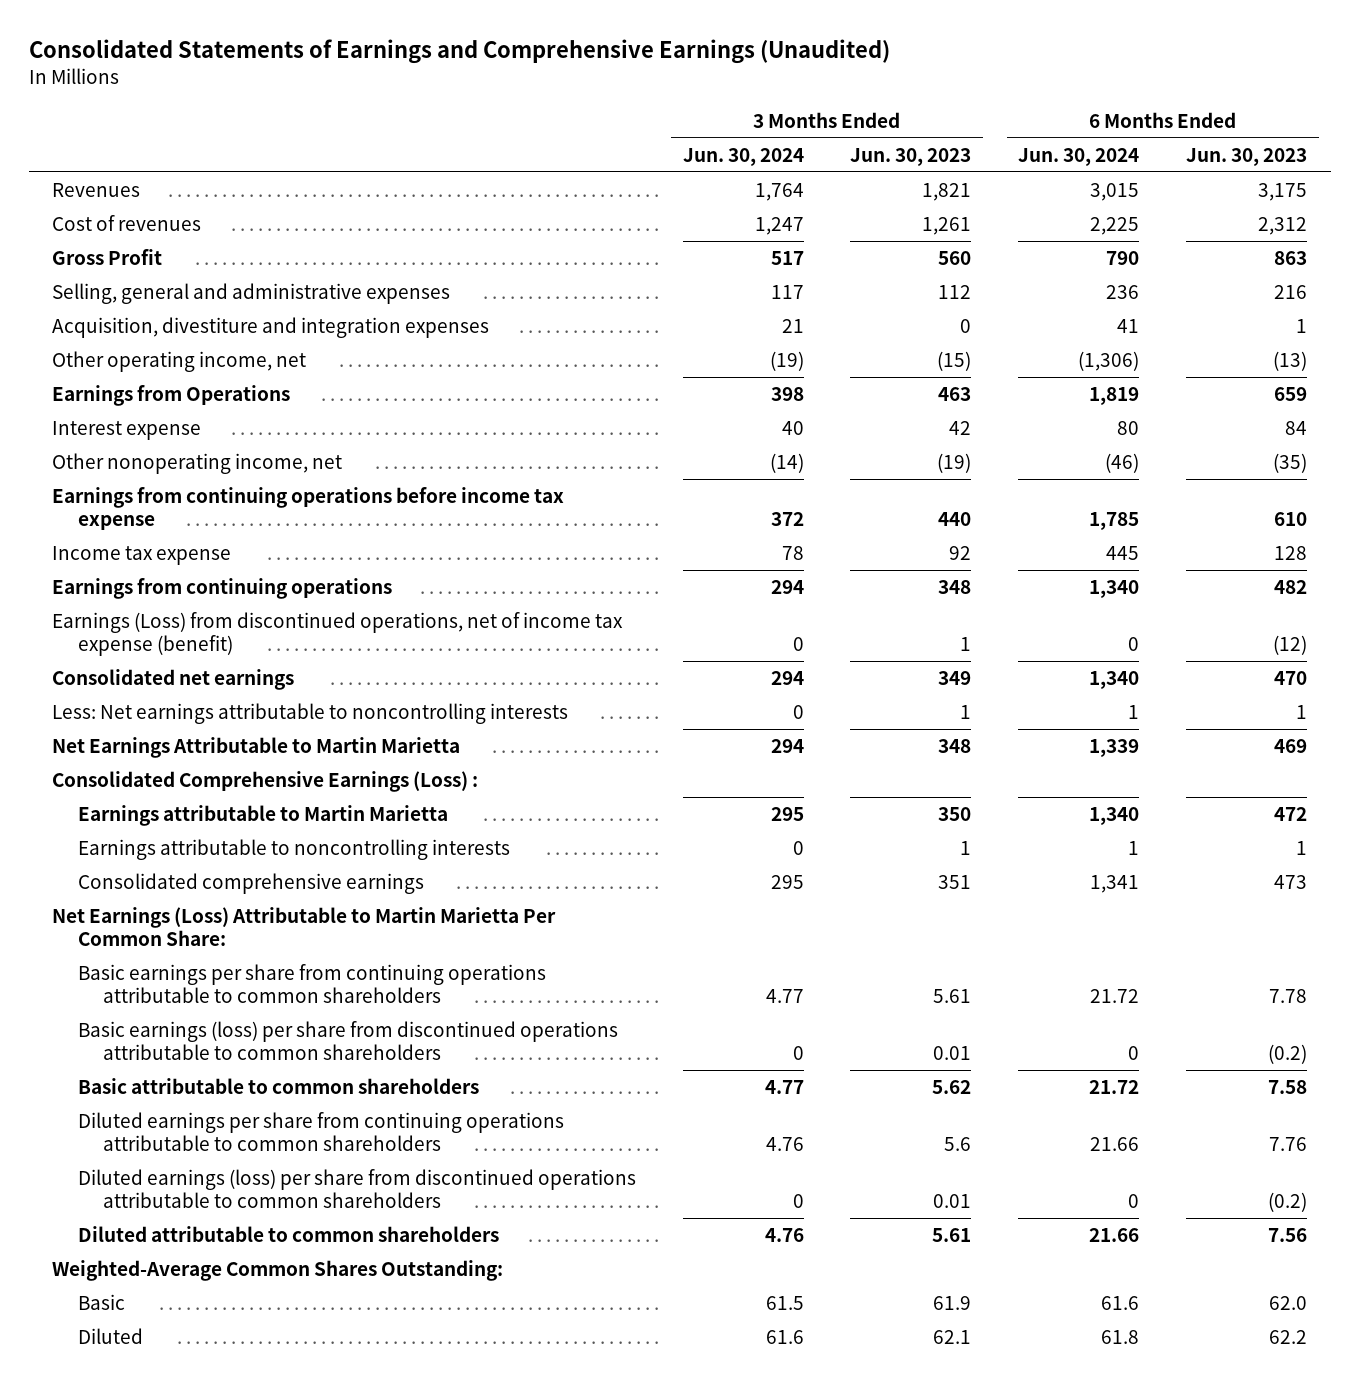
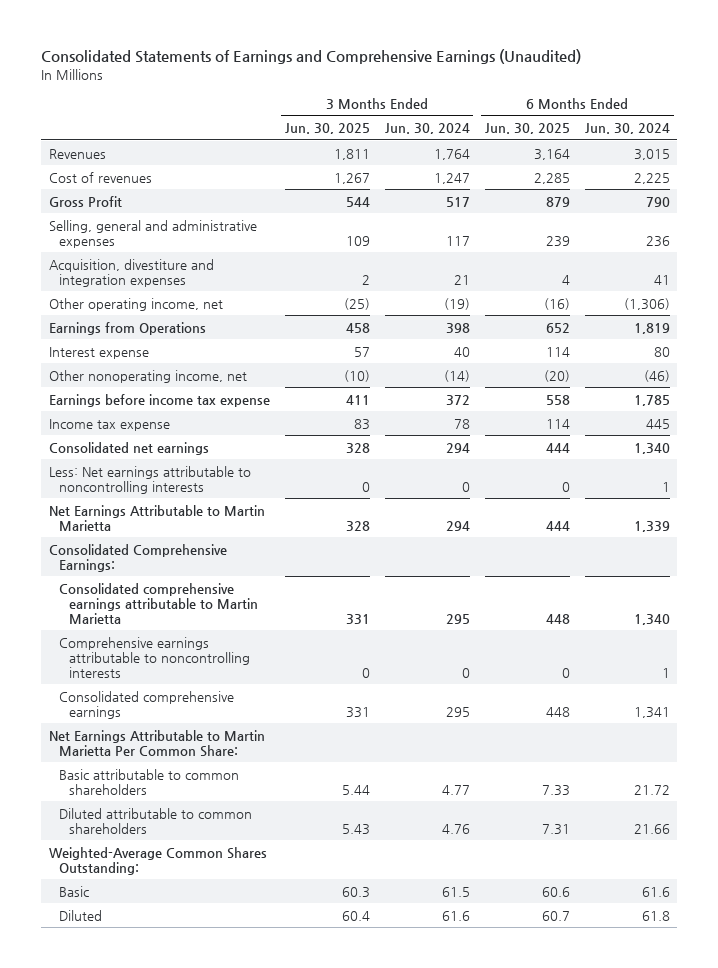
[850,147,972,166] Jun. 30, 2023 -> none
[1186,147,1308,166] Jun. 30, 2023 -> none
none -> [284,123,370,135] Jun. 30, 2025
none -> [484,123,570,135] Jun. 30, 2025
[51,487,564,530] Earnings from continuing operations before income tax expense -> [48,393,270,407] Earnings before income tax expense
[51,578,392,600] Earnings from continuing operations -> none
[51,612,623,656] Earnings (Loss) from discontinued operations, net of income tax expense (benefit) -> none
[51,771,478,793] Consolidated Comprehensive Earnings (Loss) : -> [48,543,227,572] Consolidated Comprehensive Earnings:
[77,805,448,827] Earnings attributable to Martin Marietta -> [58,582,259,624] Consolidated comprehensive earnings attributable to Martin Marietta
[77,839,510,861] Earnings attributable to noncontrolling interests -> [58,636,251,678] Comprehensive earnings attributable to noncontrolling interests
[77,964,546,1003] Basic earnings per share from continuing operations attributable to common shareholders -> none
[77,1021,618,1060] Basic earnings (loss) per share from discontinued operations attributable to common shareholders -> none
[51,907,556,946] Net Earnings (Loss) Attributable to Martin Marietta Per Common Share: -> [48,729,265,757] Net Earnings Attributable to Martin Marietta Per Common Share:
[77,1112,564,1151] Diluted earnings per share from continuing operations attributable to common shareholders -> none
[77,1169,636,1208] Diluted earnings (loss) per share from discontinued operations attributable to common shareholders -> none

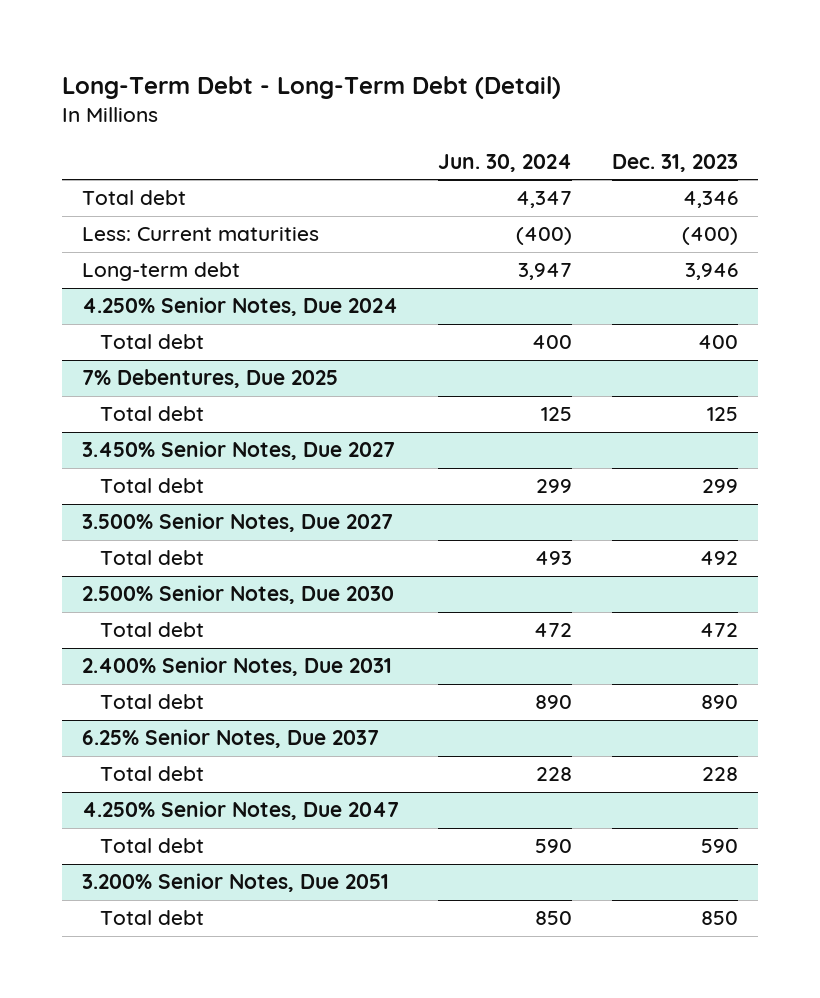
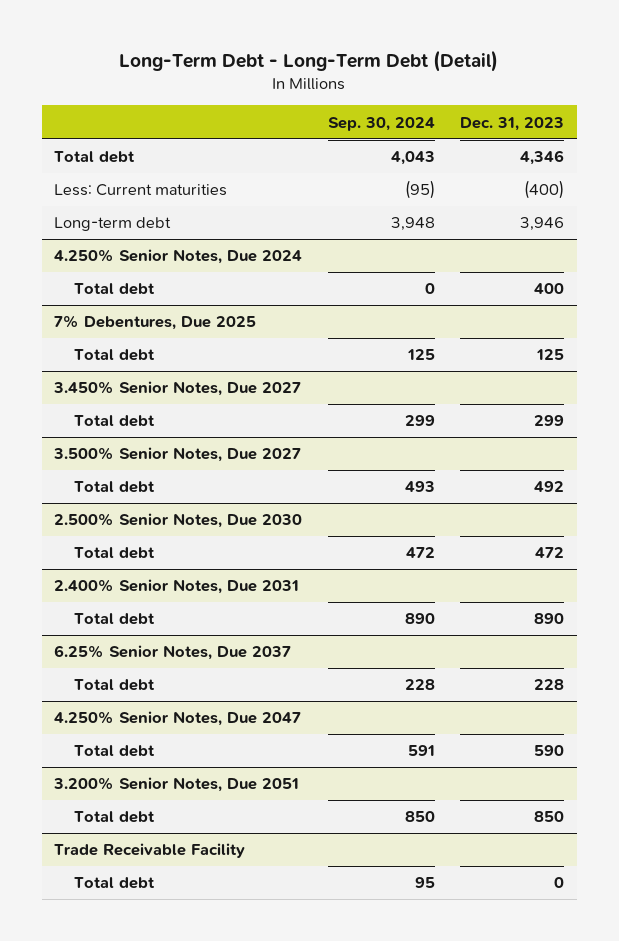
[438,153,573,172] Jun. 30, 2024 -> none
none -> [327,116,435,131] Sep. 30, 2024
none -> [54,843,246,859] Trade Receivable Facility
none -> [74,877,156,890] Total debt

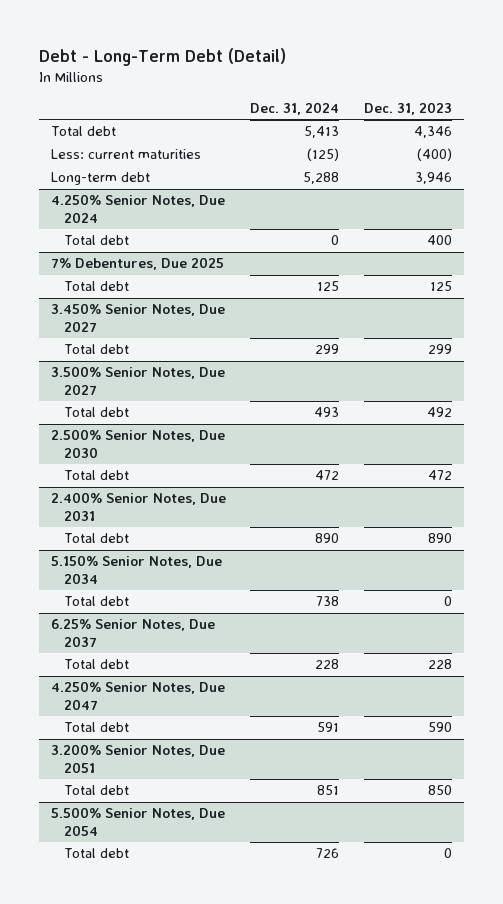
[119,50,499,73] Long-Term Debt - Long-Term Debt (Detail) -> [39,48,287,67] Debt - Long-Term Debt (Detail)
[327,116,435,131] Sep. 30, 2024 -> none
none -> [250,102,340,116] Dec. 31, 2024
[54,184,228,197] Less: Current maturities -> [51,149,202,160] Less: current maturities
none -> [51,555,223,584] 5.150% Senior Notes, Due 2034
none -> [63,596,129,607] Total debt
[54,843,246,859] Trade Receivable Facility -> none
none -> [51,807,226,836] 5.500% Senior Notes, Due 2054

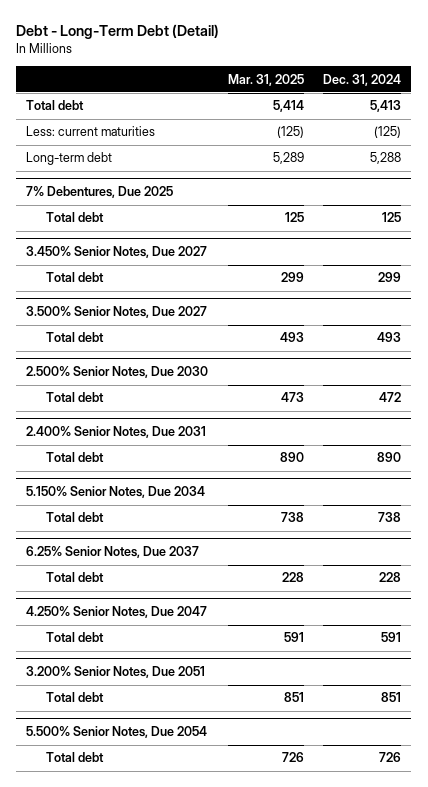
[363,102,452,116] Dec. 31, 2023 -> none
none -> [227,73,304,86] Mar. 31, 2025
[51,194,226,223] 4.250% Senior Notes, Due 2024 -> none
[63,235,129,246] Total debt -> none

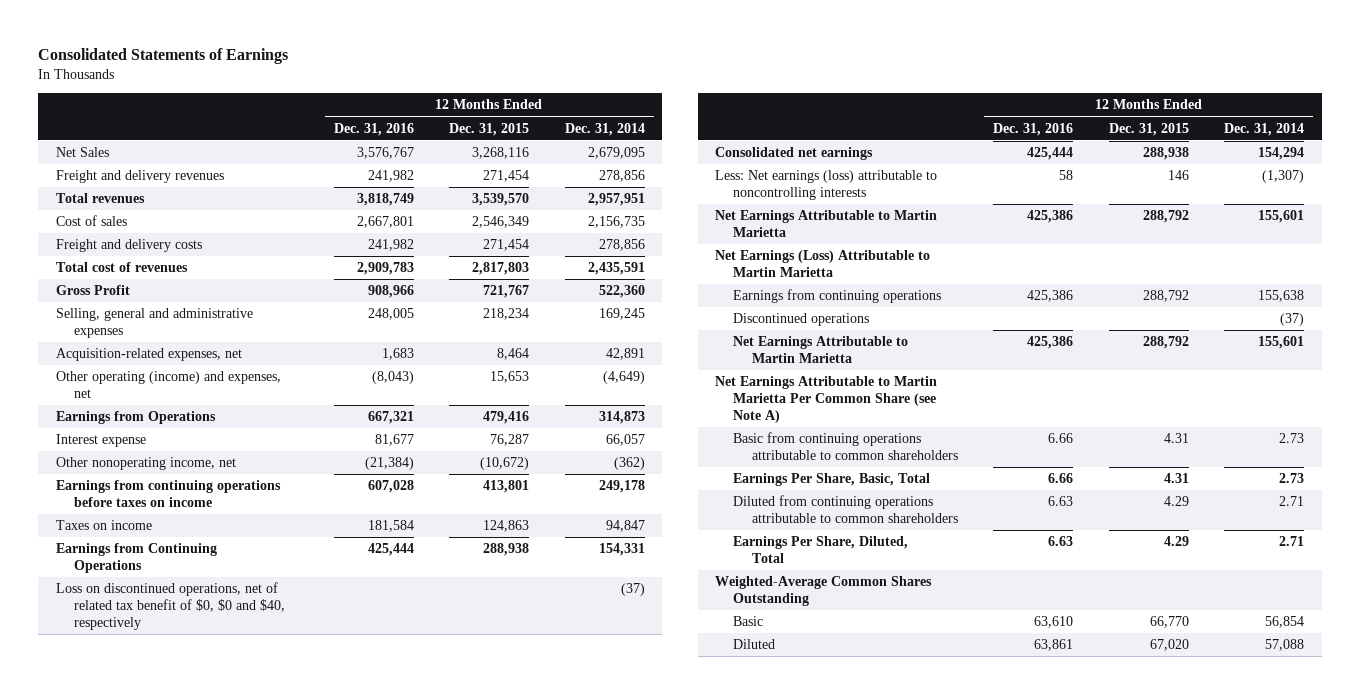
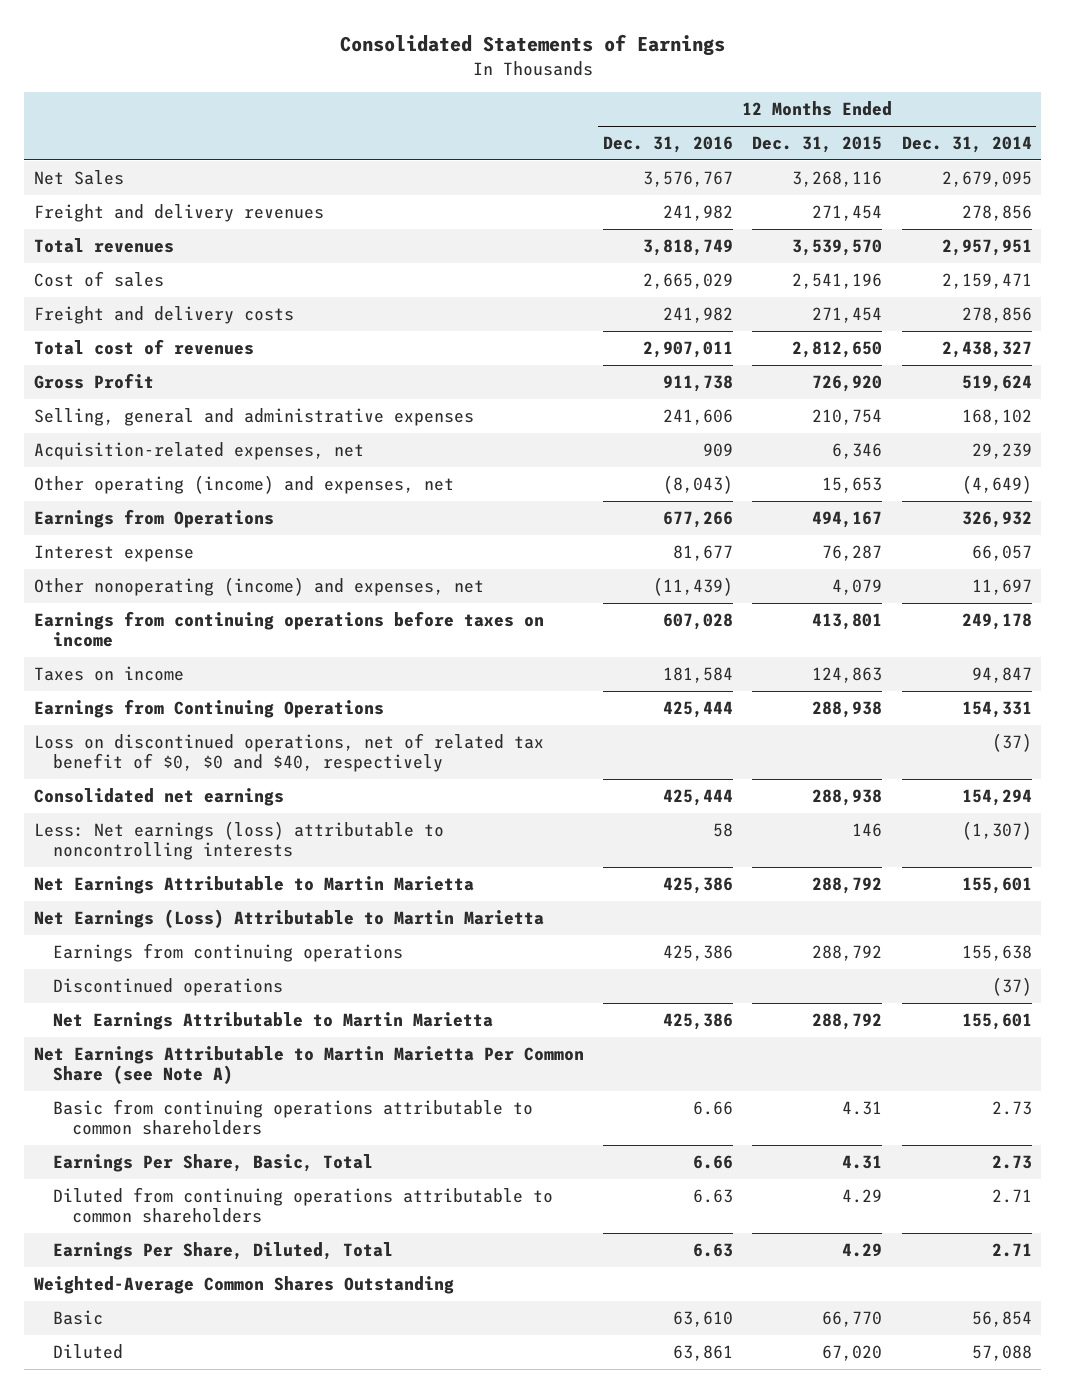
[356,216,414,229] 2,667,801 -> [643,272,734,289] 2,665,029
[472,216,530,229] 2,546,349 -> [792,272,883,289] 2,541,196
[587,216,645,229] 2,156,735 -> [941,272,1032,289] 2,159,471
[356,262,414,276] 2,909,783 -> [643,340,734,358] 2,907,011
[472,262,530,276] 2,817,803 -> [792,340,883,358] 2,812,650
[587,262,645,276] 2,435,591 -> [941,340,1032,358] 2,438,327
[367,285,414,299] 908,966 -> [663,374,734,392] 911,738
[483,285,530,299] 721,767 -> [812,374,883,392] 726,920
[598,285,645,299] 522,360 -> [961,374,1032,392] 519,624
[367,308,414,321] 248,005 -> [663,408,734,425] 241,606
[483,308,530,321] 218,234 -> [812,408,883,425] 210,754
[598,308,645,321] 169,245 -> [961,408,1032,425] 168,102
[381,348,414,361] 1,683 -> [703,442,734,457] 909
[497,348,530,361] 8,464 -> [832,442,883,459] 6,346
[605,348,645,361] 42,891 -> [971,442,1032,459] 29,239
[367,411,414,425] 667,321 -> [663,510,734,528] 677,266
[483,411,530,425] 479,416 -> [812,510,883,528] 494,167
[598,411,645,425] 314,873 -> [961,510,1032,528] 326,932
[56,457,237,471] Other nonoperating income, net -> [33,576,484,596] Other nonoperating (income) and expenses, net
[364,457,414,471] (21,384) -> [653,576,734,596] (11,439)
[480,457,530,471] (10,672) -> [832,578,883,595] 4,079
[613,457,645,471] (362) -> [971,578,1032,595] 11,697

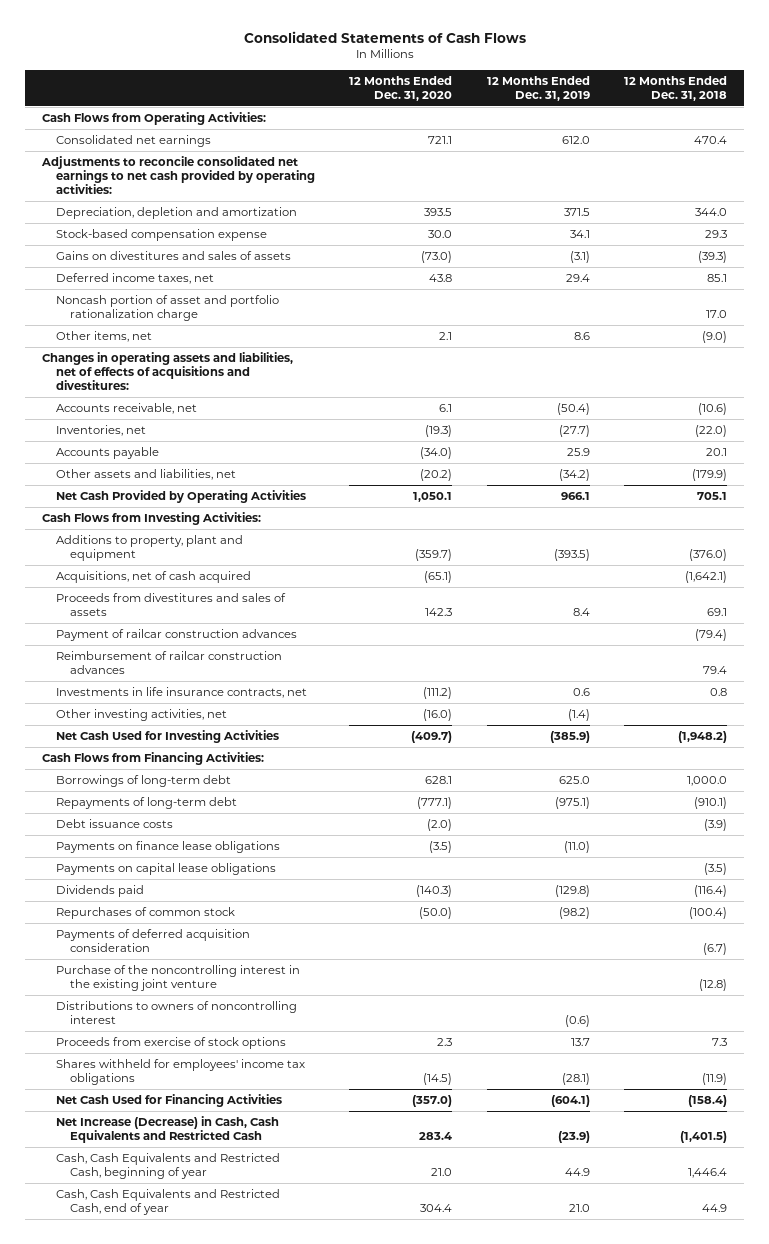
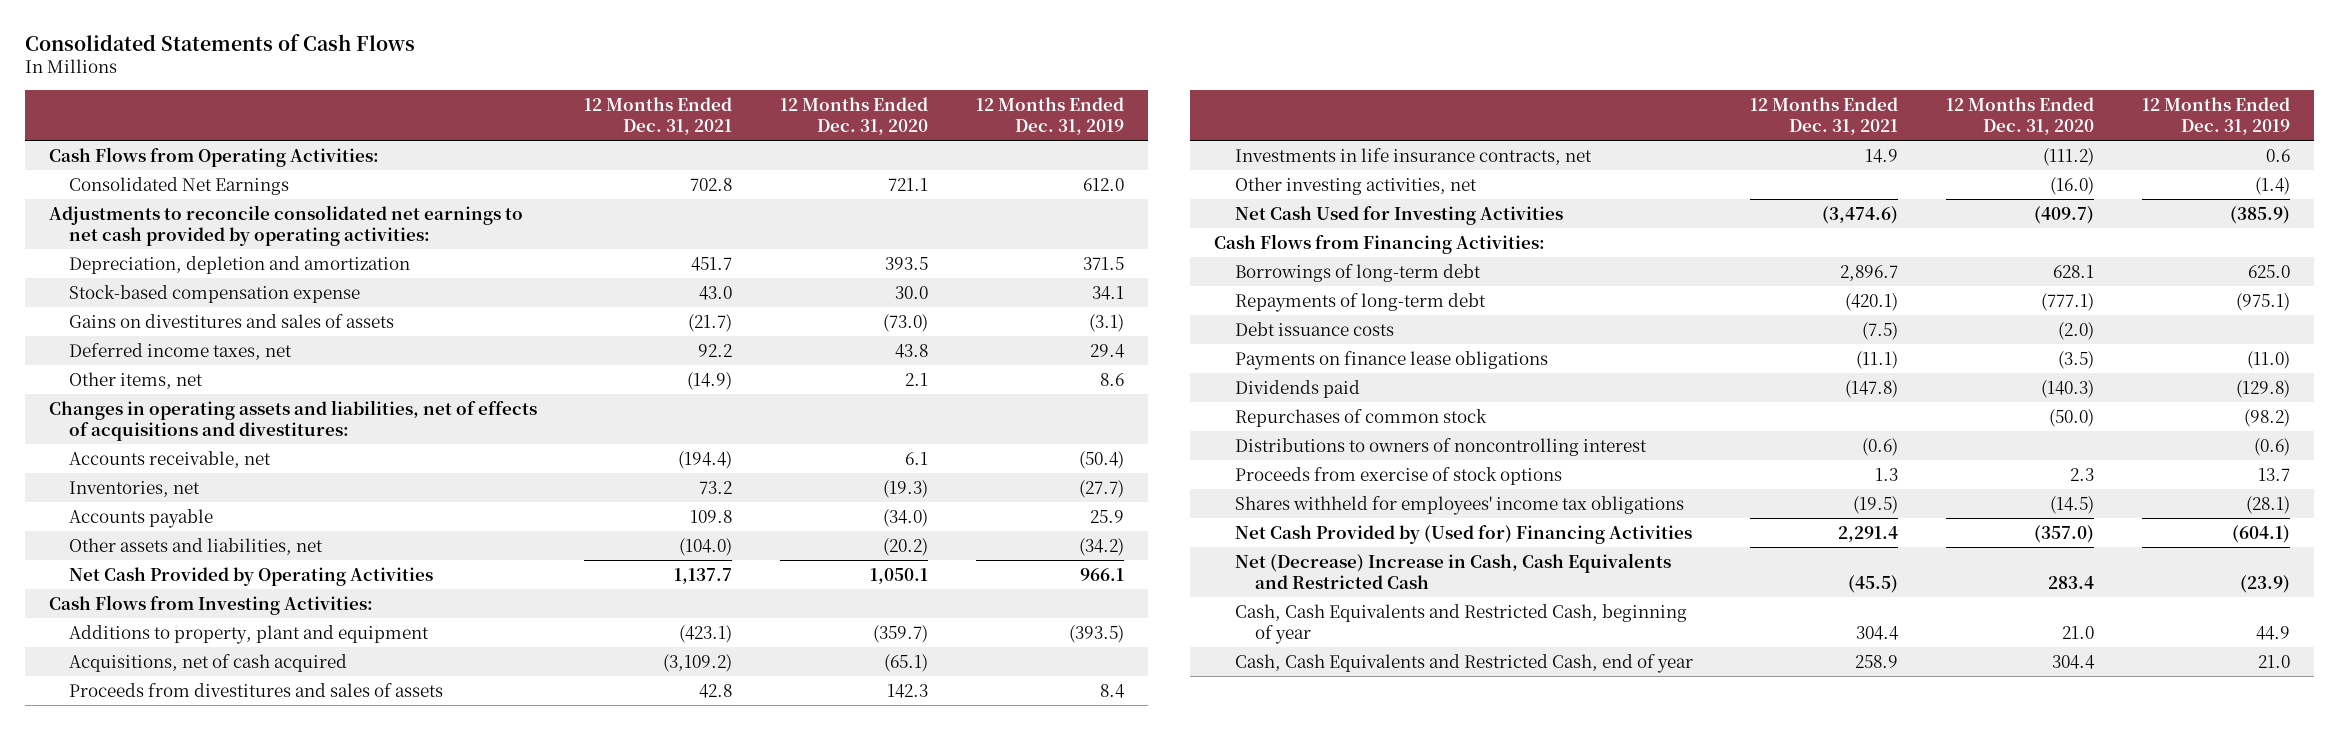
[624,75,728,101] 12 Months Ended Dec. 31, 2018 -> none
none -> [584,96,733,135] 12 Months Ended Dec. 31, 2021
[55,135,211,148] Consolidated net earnings -> [68,176,289,195] Consolidated Net Earnings
[55,295,279,322] Noncash portion of asset and portfolio rationalization charge -> none
[55,629,297,642] Payment of railcar construction advances -> none
[55,651,282,675] Reimbursement of railcar construction advances -> none
[55,863,276,876] Payments on capital lease obligations -> none
[55,929,250,953] Payments of deferred acquisition consideration -> none
[55,965,300,992] Purchase of the noncontrolling interest in the existing joint venture -> none
[55,1094,282,1108] Net Cash Used for Financing Activities -> [1234,524,1692,544] Net Cash Provided by (Used for) Financing Activities
[55,1116,279,1144] Net Increase (Decrease) in Cash, Cash Equivalents and Restricted Cash -> [1234,552,1671,589] Net (Decrease) Increase in Cash, Cash Equivalents and Restricted Cash

